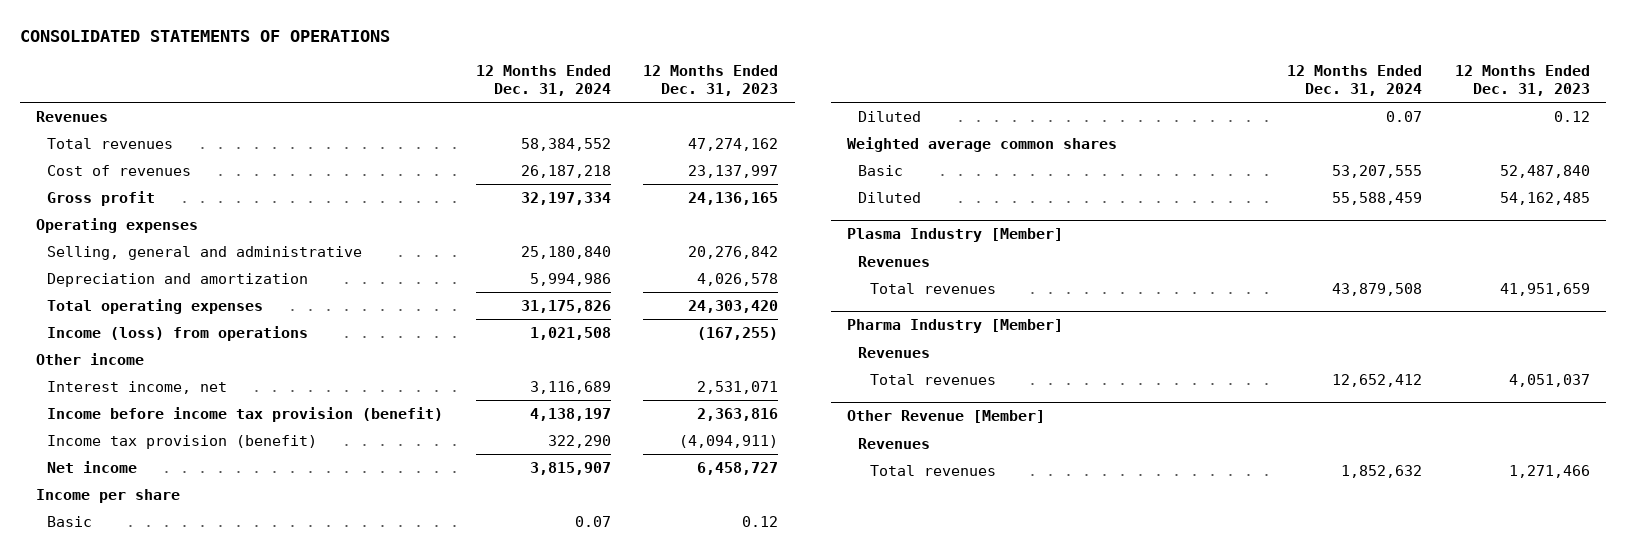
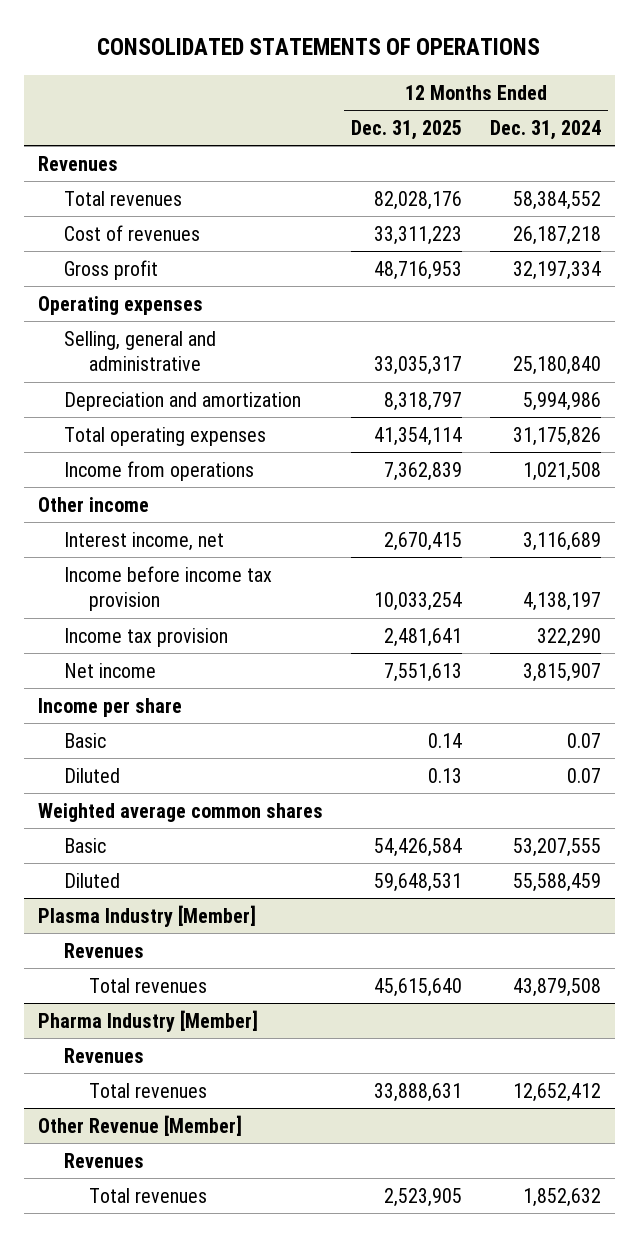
[643,64,779,97] 12 Months Ended Dec. 31, 2023 -> none
none -> [350,119,462,140] Dec. 31, 2025
[47,325,309,341] Income (loss) from operations -> [63,460,254,481] Income from operations
[47,406,444,422] Income before income tax provision (benefit) -> [63,565,272,612] Income before income tax provision
[47,434,318,449] Income tax provision (benefit) -> [63,627,228,647] Income tax provision

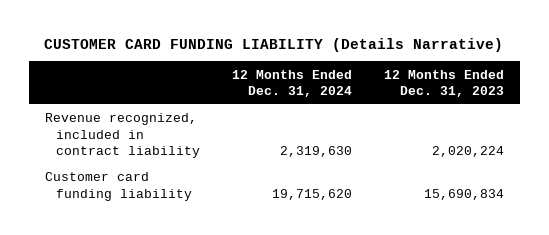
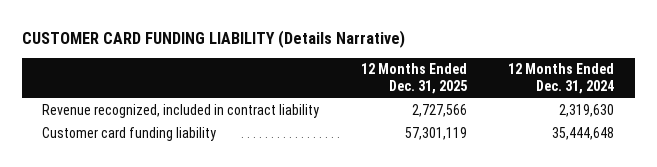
[384,69,505,98] 12 Months Ended Dec. 31, 2023 -> none
none -> [360,63,467,95] 12 Months Ended Dec. 31, 2025
[272,188,353,200] 19,715,620 -> [552,127,615,141] 35,444,648

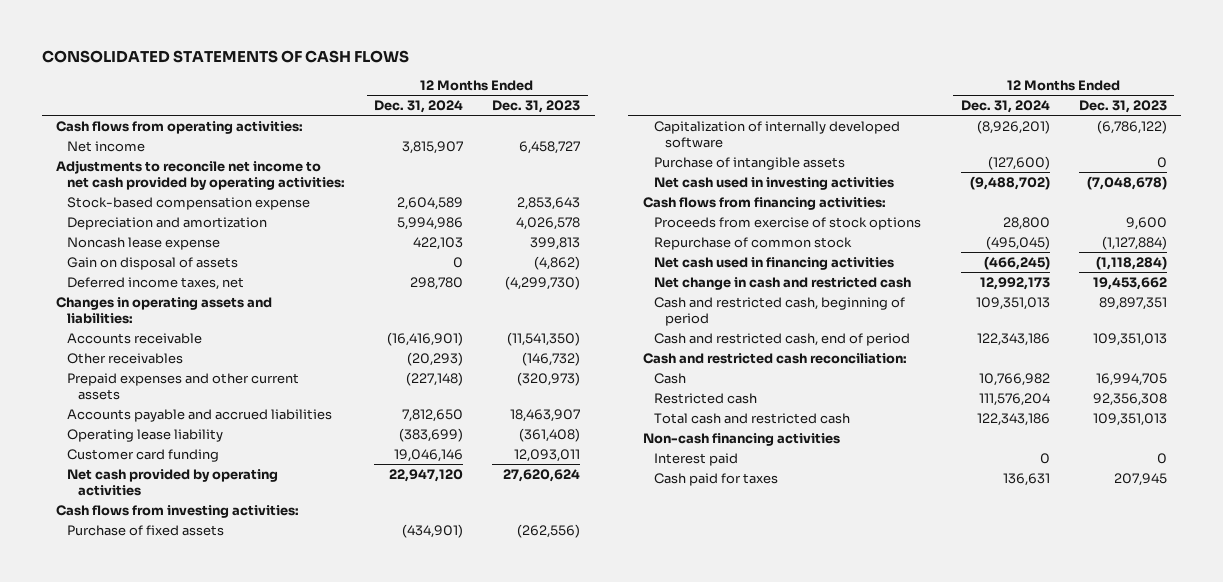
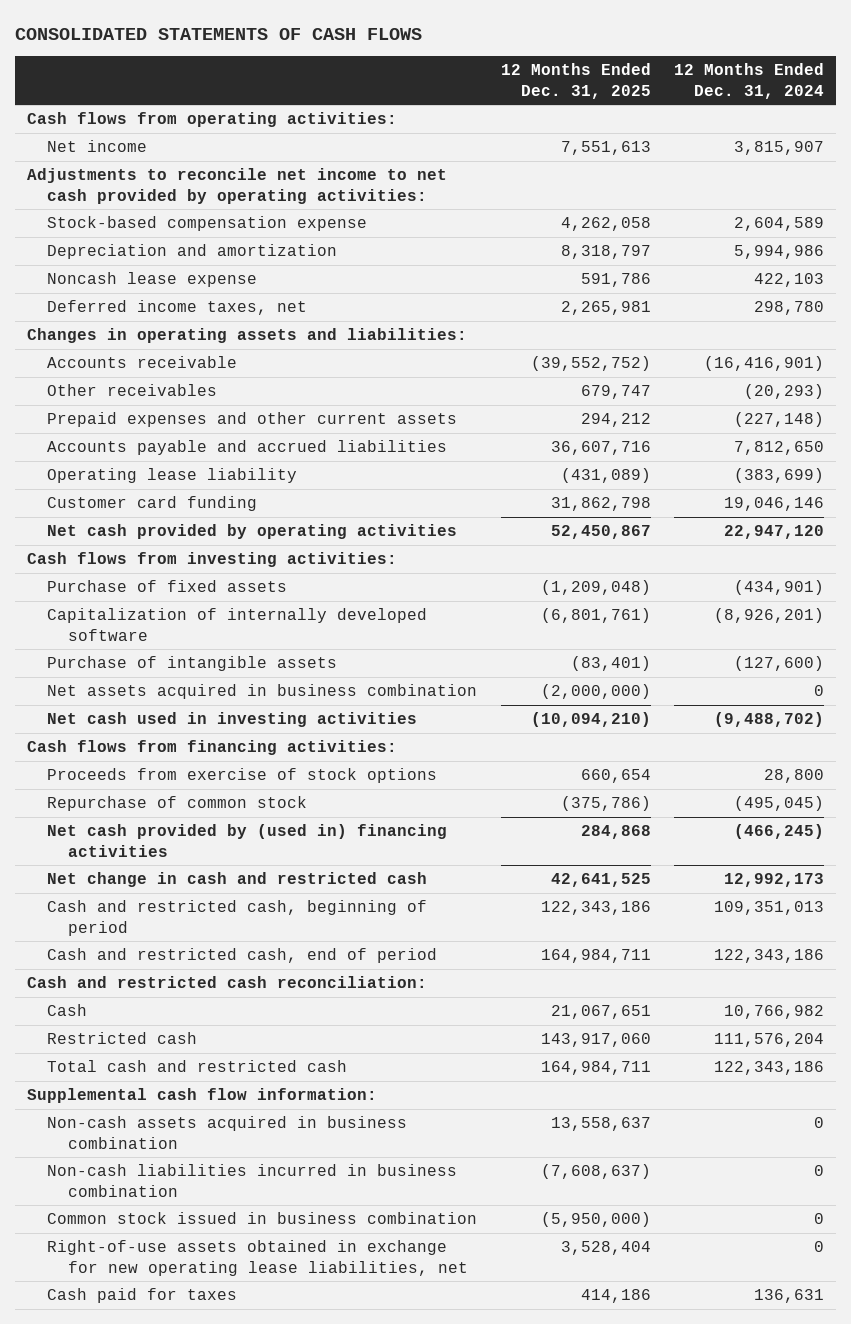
[492,100,581,114] Dec. 31, 2023 -> none
none -> [500,63,651,99] 12 Months Ended Dec. 31, 2025
[67,256,239,270] Gain on disposal of assets -> none
none -> [47,684,478,700] Net assets acquired in business combination
[653,256,894,270] Net cash used in financing activities -> [47,824,448,857] Net cash provided by (used in) financing activities
[642,432,840,446] Non-cash financing activities -> none
[653,452,738,466] Interest paid -> none
none -> [26,1088,377,1104] Supplemental cash flow information:
none -> [47,1116,408,1149] Non-cash assets acquired in business combination
none -> [47,1164,458,1197] Non-cash liabilities incurred in business combination
none -> [47,1212,478,1225] Common stock issued in business combination
none -> [47,1240,469,1276] Right-of-use assets obtained in exchange for new operating lease liabilities, net

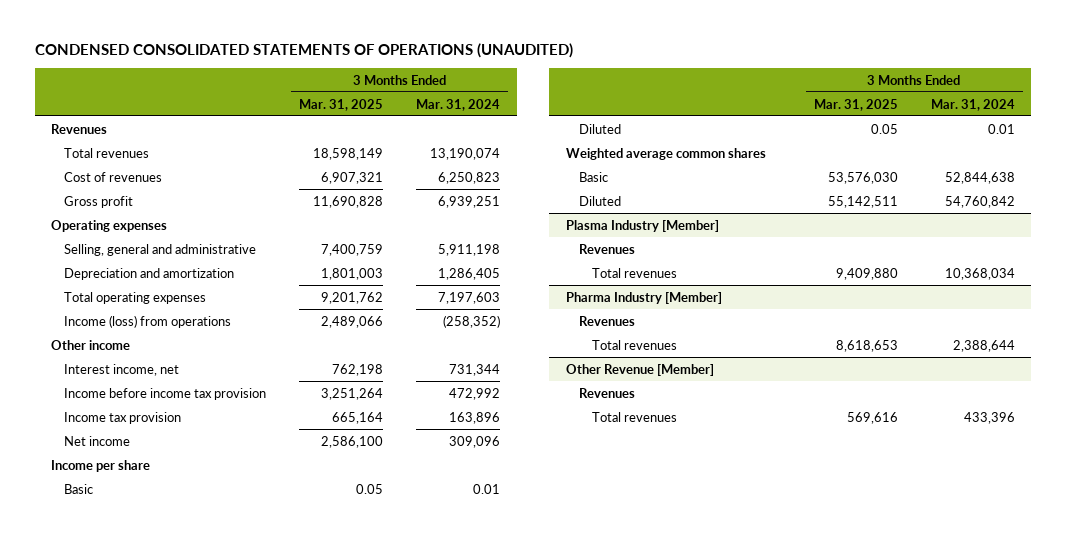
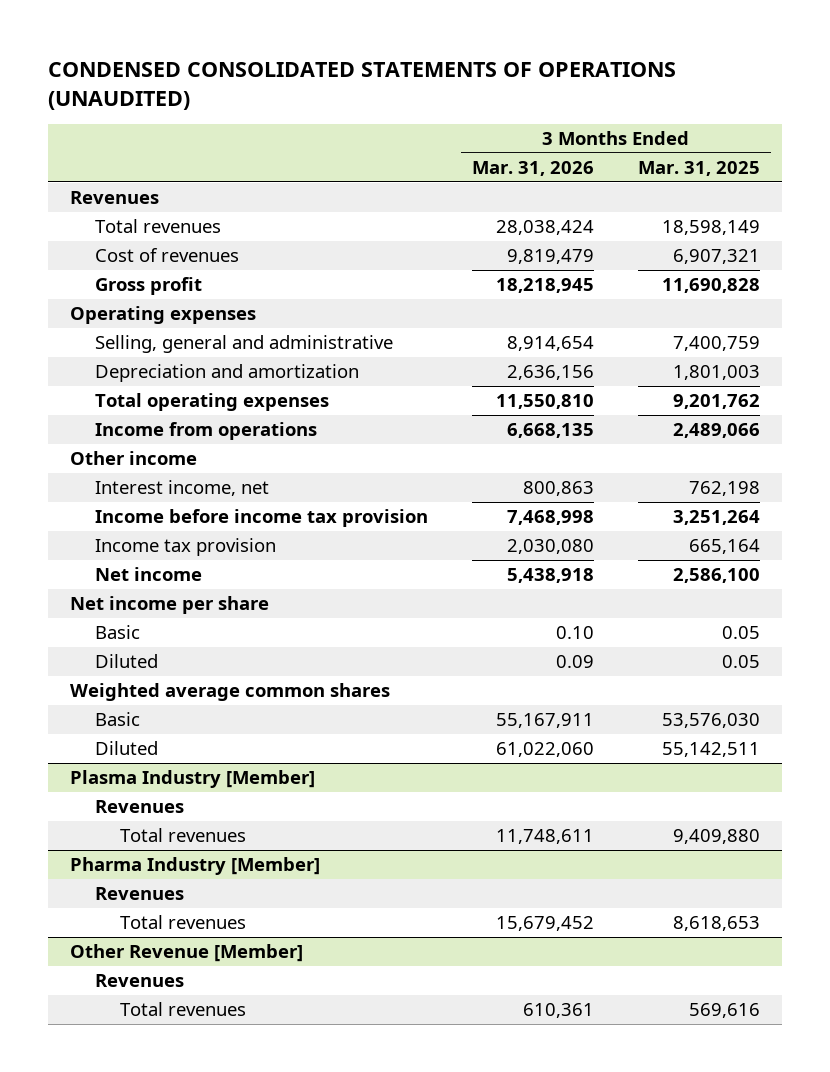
[416,98,501,111] Mar. 31, 2024 -> none
none -> [471,160,594,176] Mar. 31, 2026
[64,314,232,328] Income (loss) from operations -> [94,422,317,441] Income from operations
[51,459,151,472] Income per share -> [70,596,270,615] Net income per share

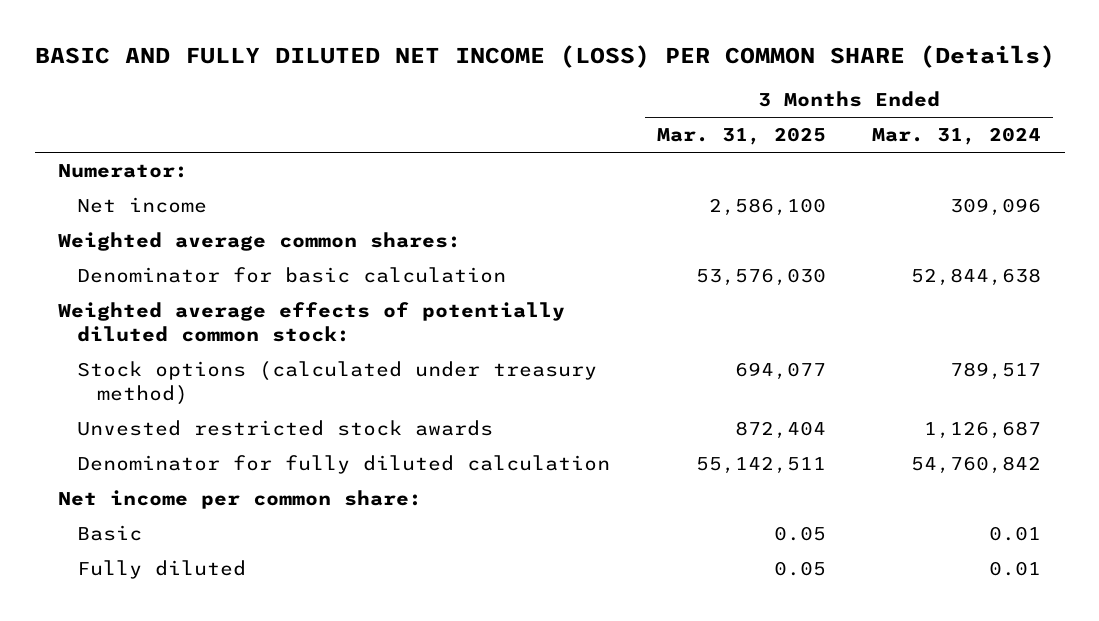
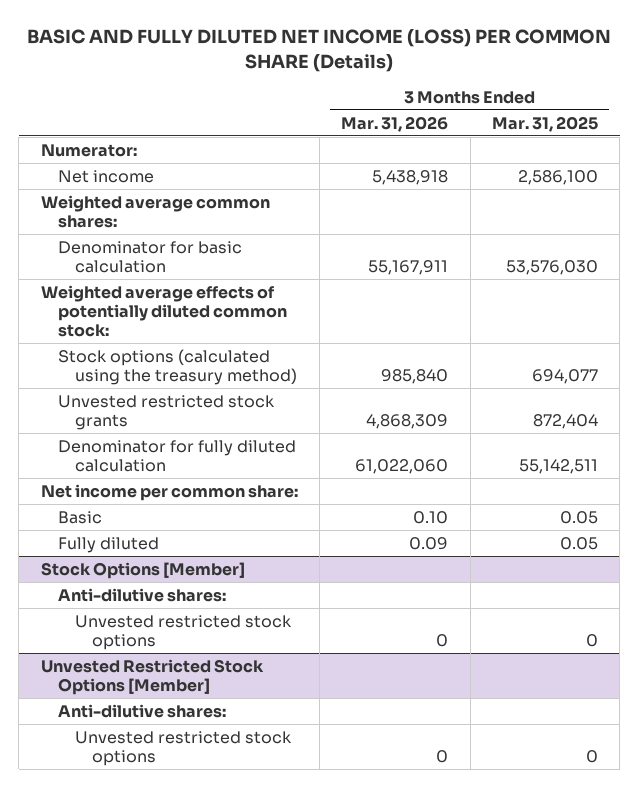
[872,127,1042,146] Mar. 31, 2024 -> none
none -> [341,115,449,132] Mar. 31, 2026
[77,361,598,406] Stock options (calculated under treasury method) -> [57,348,297,385] Stock options (calculated using the treasury method)
[77,420,494,437] Unvested restricted stock awards -> [57,394,275,430] Unvested restricted stock grants
none -> [40,561,245,579] Stock Options [Member]
none -> [57,587,226,602] Anti-dilutive shares:
none -> [74,614,292,650] Unvested restricted stock options
none -> [40,658,264,695] Unvested Restricted Stock Options [Member]
none -> [57,703,226,718] Anti-dilutive shares:
none -> [74,730,292,766] Unvested restricted stock options

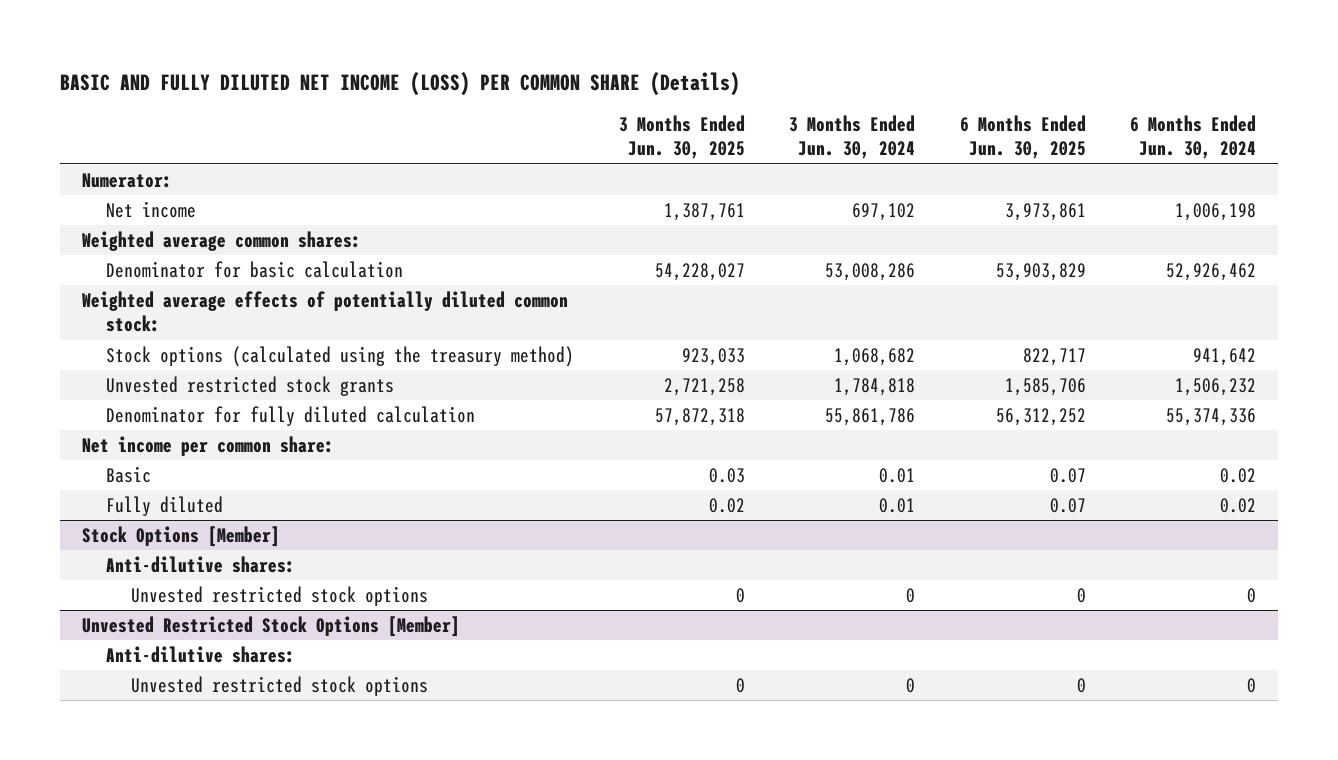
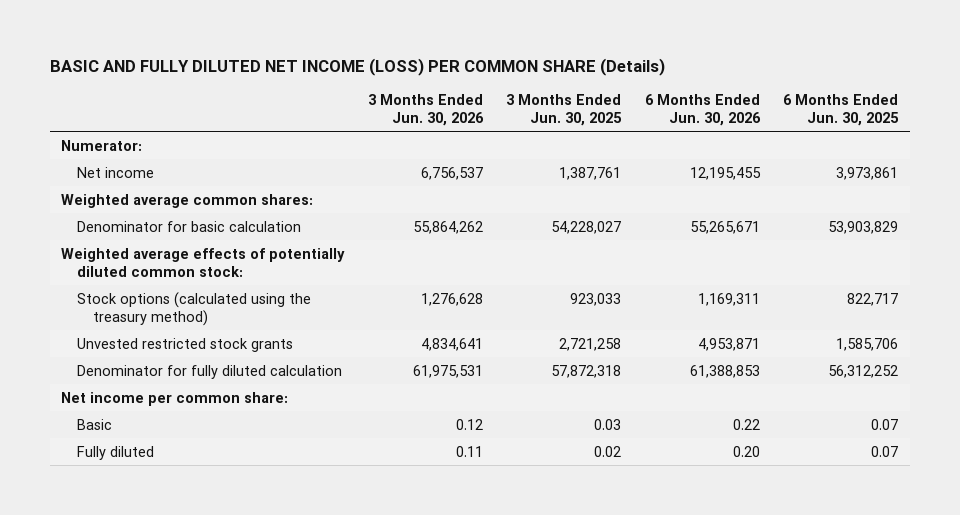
[789,114,916,160] 3 Months Ended Jun. 30, 2024 -> none
[1130,114,1257,160] 6 Months Ended Jun. 30, 2024 -> none
none -> [367,93,484,126] 3 Months Ended Jun. 30, 2026
none -> [644,93,761,126] 6 Months Ended Jun. 30, 2026
[82,525,281,547] Stock Options [Member] -> none
[106,555,296,573] Anti-dilutive shares: -> none
[130,585,428,606] Unvested restricted stock options -> none
[82,615,461,637] Unvested Restricted Stock Options [Member] -> none
[106,645,296,663] Anti-dilutive shares: -> none
[130,675,428,696] Unvested restricted stock options -> none

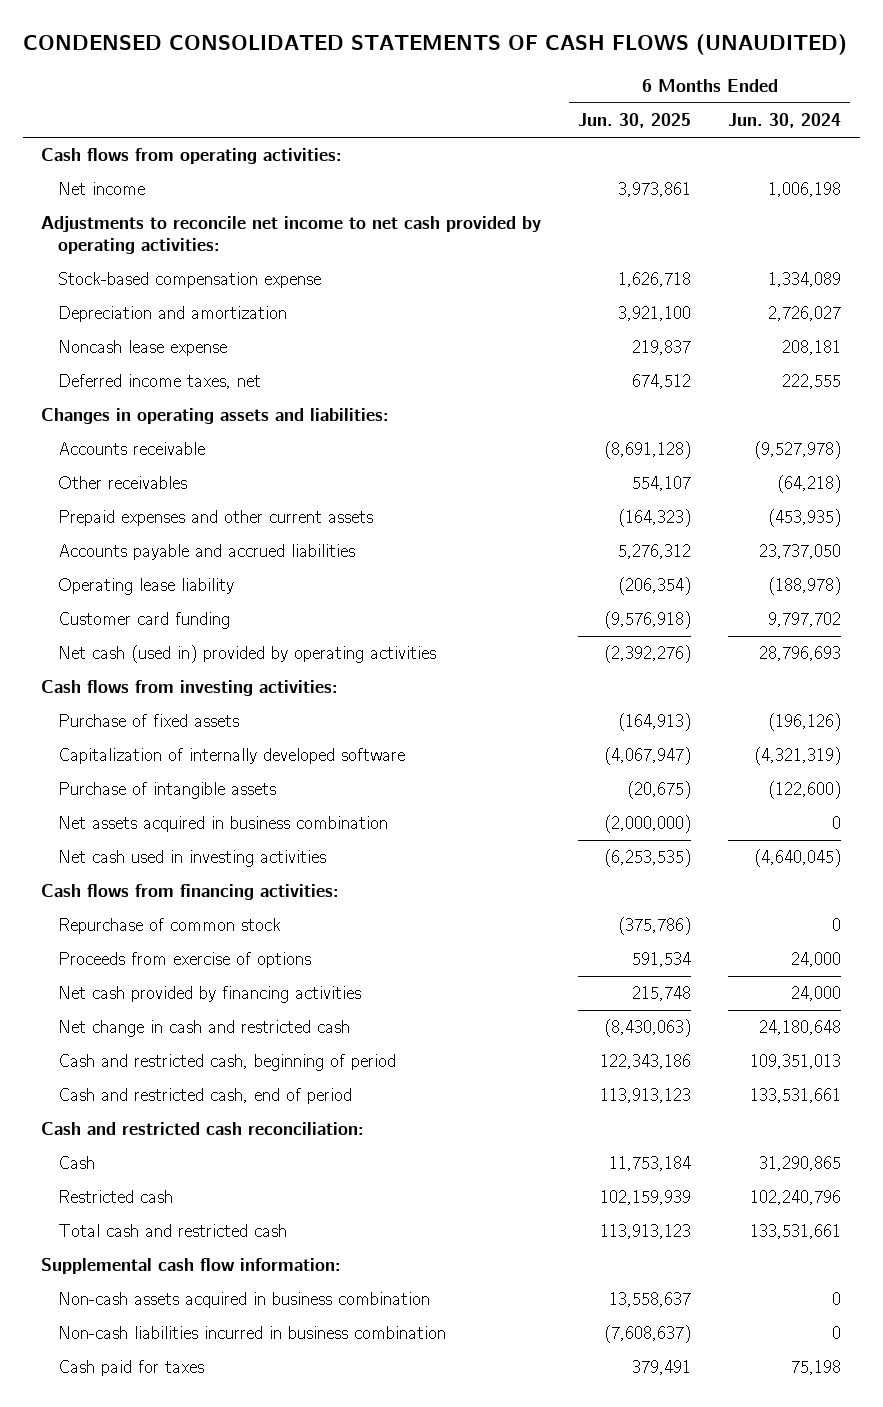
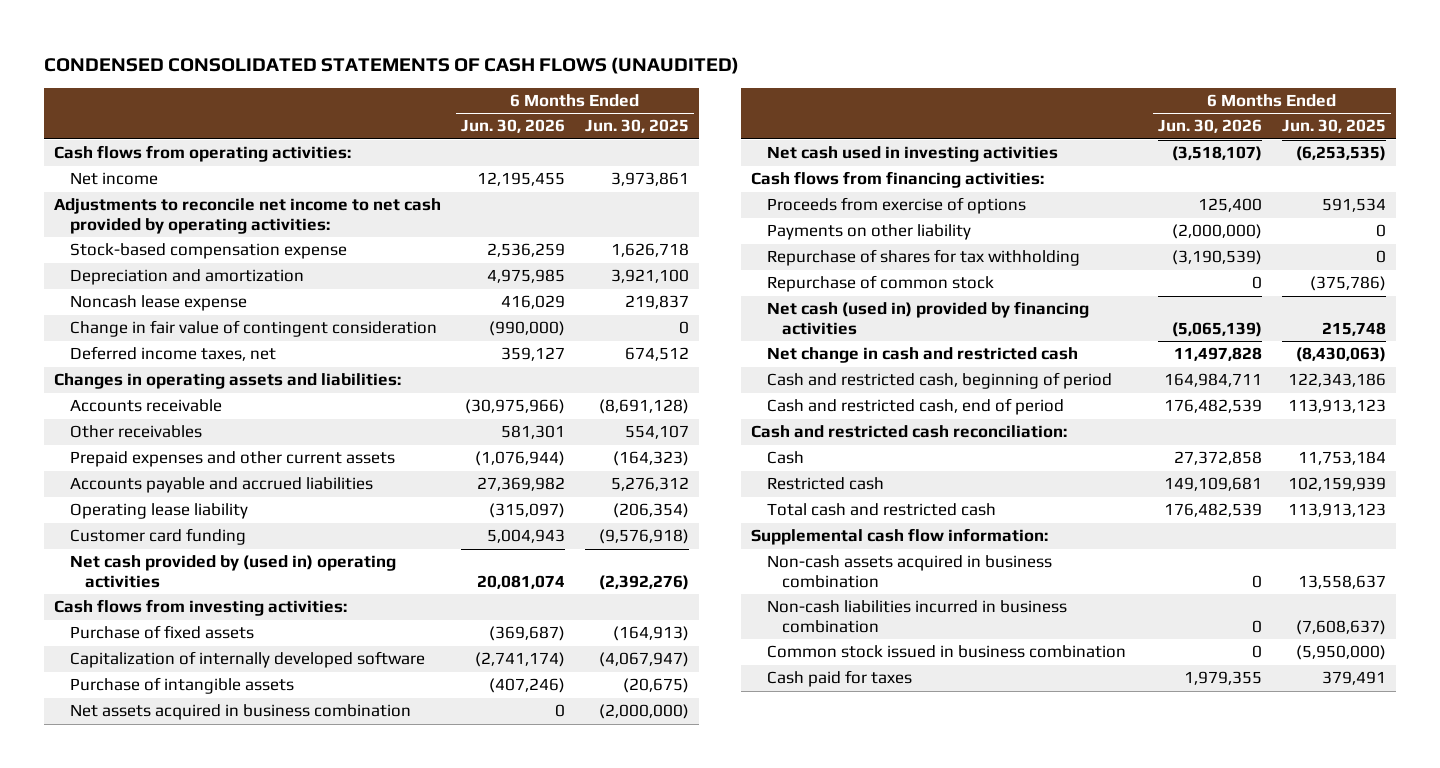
[728,113,842,129] Jun. 30, 2024 -> none
none -> [461,119,566,134] Jun. 30, 2026
none -> [69,320,437,338] Change in fair value of contingent consideration
[57,645,436,664] Net cash (used in) provided by operating activities -> [69,555,396,588] Net cash provided by (used in) operating activities
none -> [766,224,971,241] Payments on other liability
none -> [766,249,1080,267] Repurchase of shares for tax withholding
[57,918,281,935] Repurchase of common stock -> [766,275,994,293] Repurchase of common stock
[57,986,361,1004] Net cash provided by financing activities -> [766,301,1089,335] Net cash (used in) provided by financing activities
none -> [766,645,1126,659] Common stock issued in business combination

